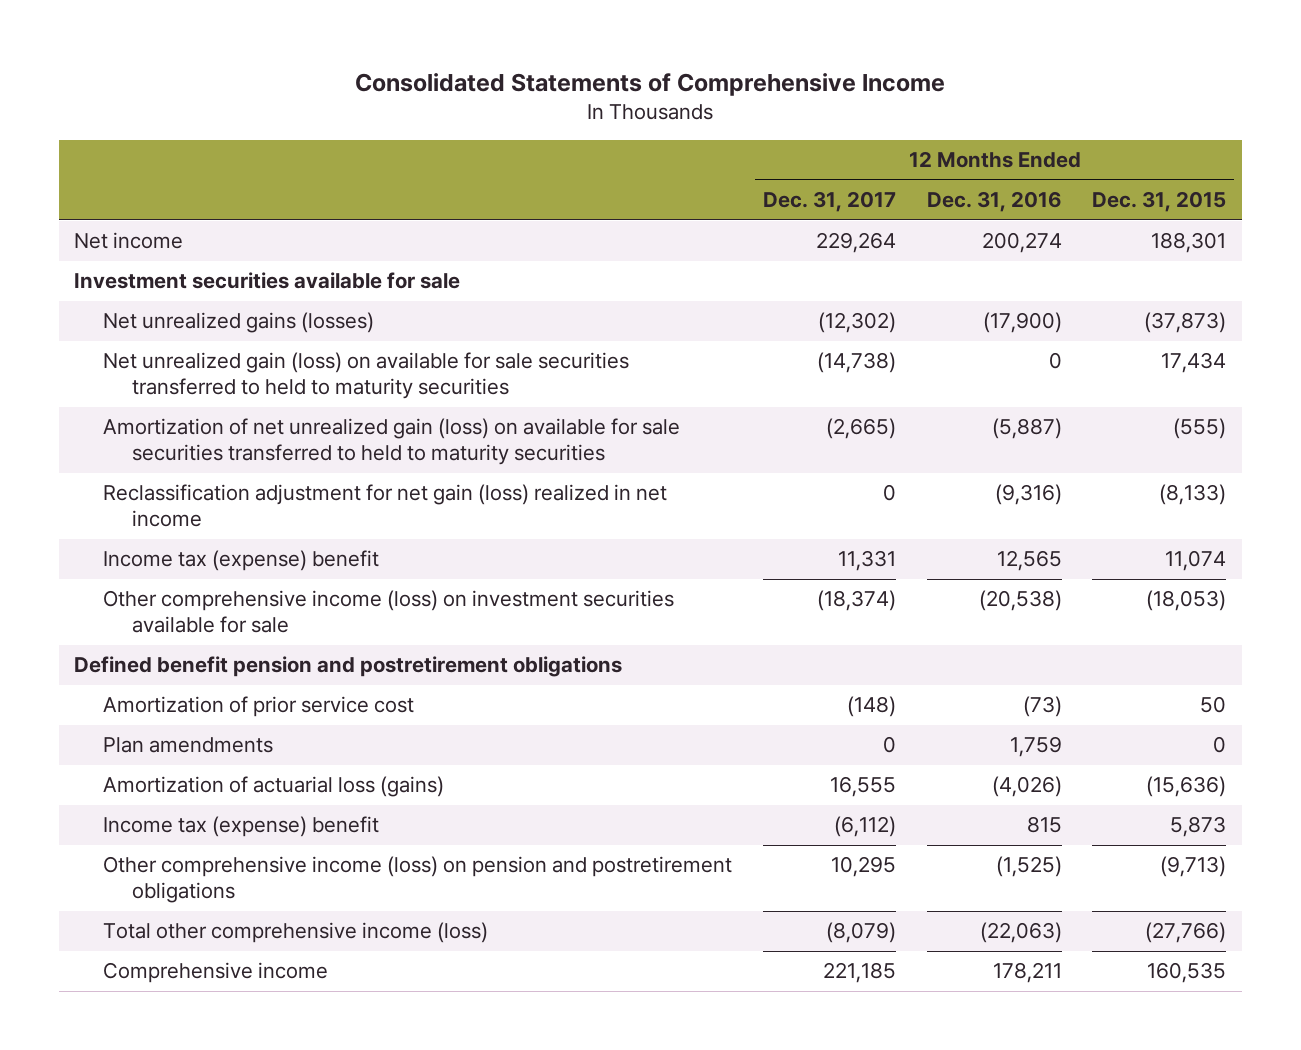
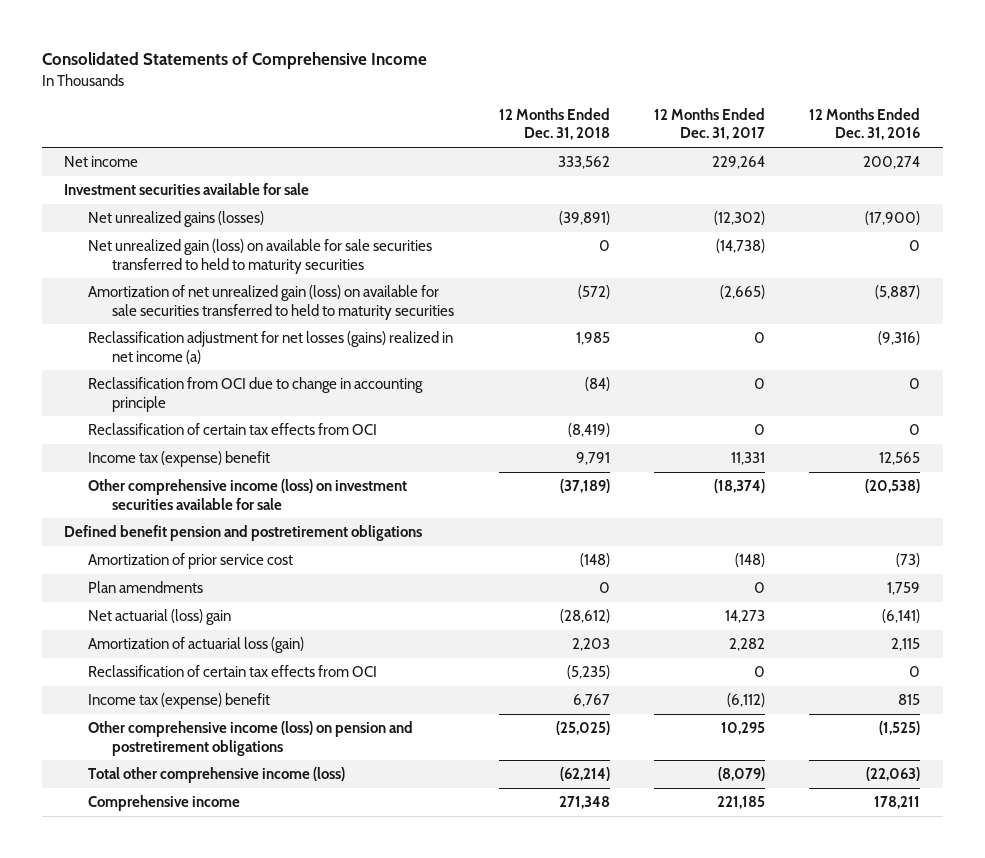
[1092,191,1227,213] Dec. 31, 2015 -> none
none -> [498,107,610,141] 12 Months Ended Dec. 31, 2018
[103,484,668,528] Reclassification adjustment for net gain (loss) realized in net income -> [88,331,454,364] Reclassification adjustment for net losses (gains) realized in net income (a)
none -> [88,377,424,412] Reclassification from OCI due to change in accounting principle
none -> [88,423,378,436] Reclassification of certain tax effects from OCI
[103,776,445,798] Amortization of actuarial loss (gains) -> [88,609,232,626] Net actuarial (loss) gain
[830,776,897,798] 16,555 -> [724,610,765,624] 14,273
[991,776,1062,798] (4,026) -> [882,609,921,624] (6,141)
none -> [88,637,305,654] Amortization of actuarial loss (gain)
none -> [88,665,378,678] Reclassification of certain tax effects from OCI

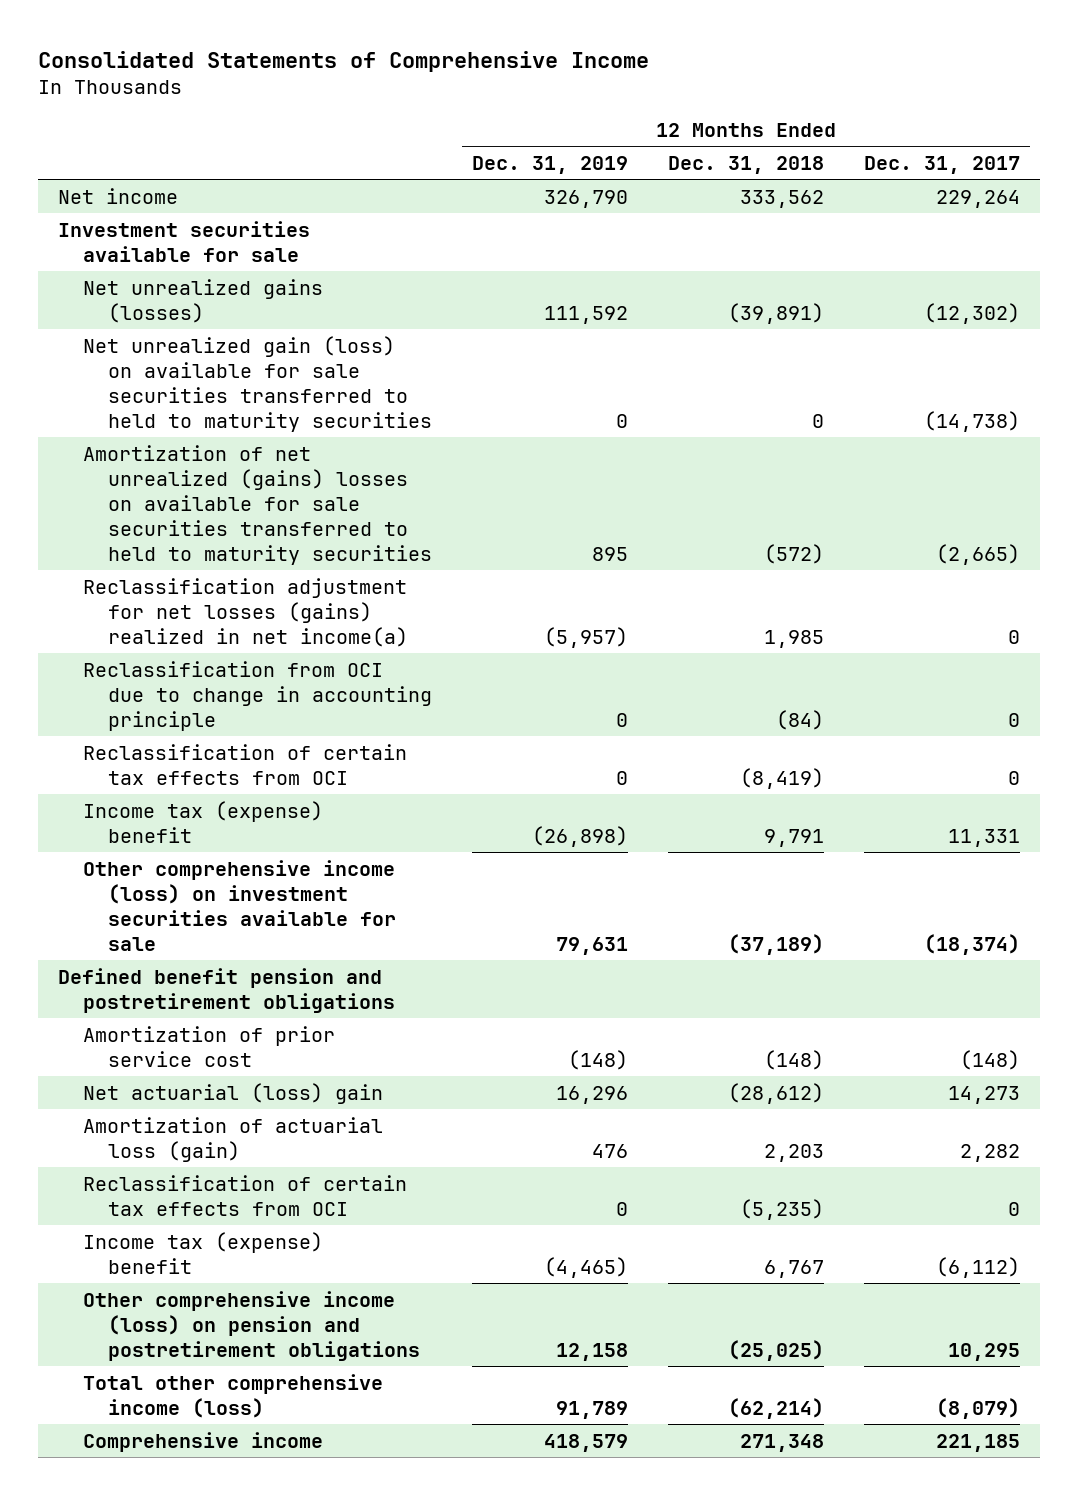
[809,107,921,141] 12 Months Ended Dec. 31, 2016 -> none
none -> [471,155,628,174] Dec. 31, 2019
[88,285,455,320] Amortization of net unrealized gain (loss) on available for sale securities transferred to held to maturity securities -> [82,444,432,565] Amortization of net unrealized (gains) losses on available for sale securities transferred to held to maturity securities
[88,331,454,364] Reclassification adjustment for net losses (gains) realized in net income (a) -> [82,577,408,647] Reclassification adjustment for net losses (gains) realized in net income(a)
[88,581,204,594] Plan amendments -> none

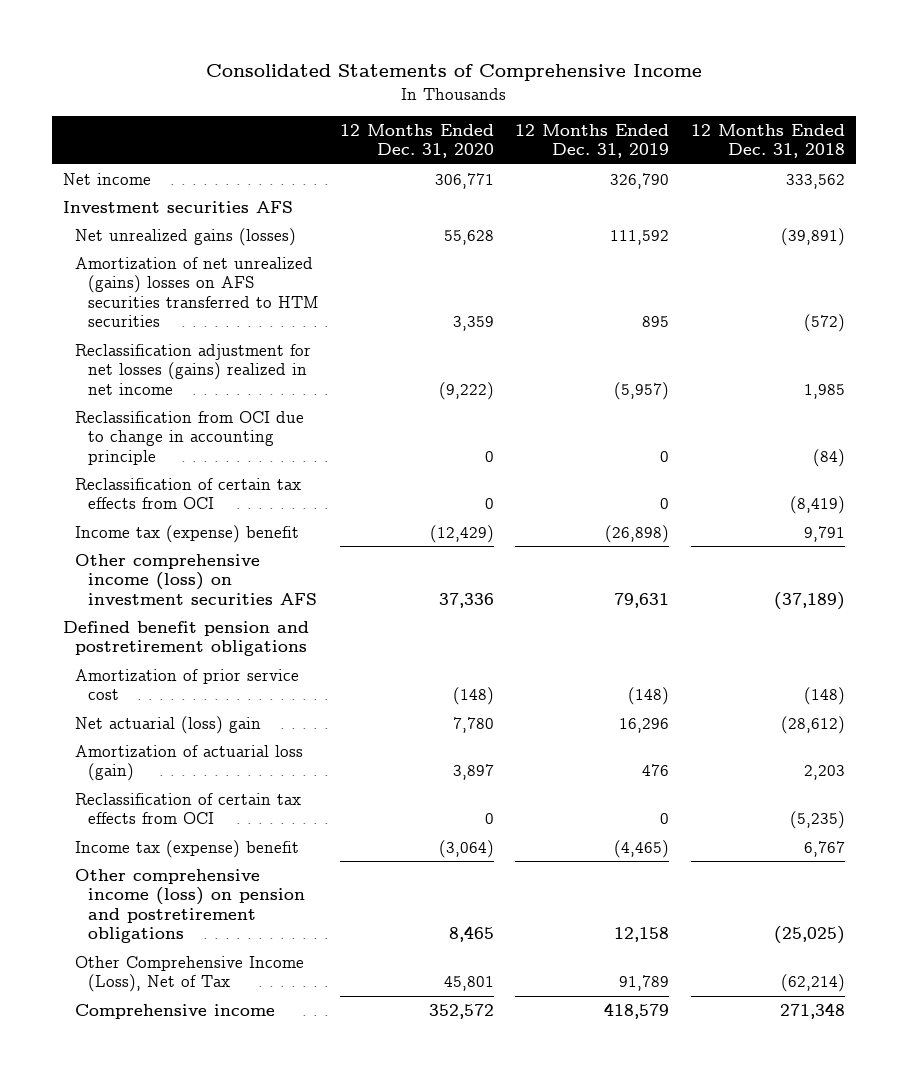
[863,155,1020,174] Dec. 31, 2017 -> none
none -> [339,123,494,159] 12 Months Ended Dec. 31, 2020
[57,220,310,262] Investment securities available for sale -> [62,200,293,213] Investment securities AFS
[82,335,432,432] Net unrealized gain (loss) on available for sale securities transferred to held to maturity securities -> none
[82,444,432,565] Amortization of net unrealized (gains) losses on available for sale securities transferred to held to maturity securities -> [75,256,319,328] Amortization of net unrealized (gains) losses on AFS securities transferred to HTM securities
[82,577,408,647] Reclassification adjustment for net losses (gains) realized in net income(a) -> [75,343,312,395] Reclassification adjustment for net losses (gains) realized in net income
[82,859,396,951] Other comprehensive income (loss) on investment securities available for sale -> [75,553,318,605] Other comprehensive income (loss) on investment securities AFS
[82,1373,383,1418] Total other comprehensive income (loss) -> [75,955,305,993] Other Comprehensive Income (Loss), Net of Tax

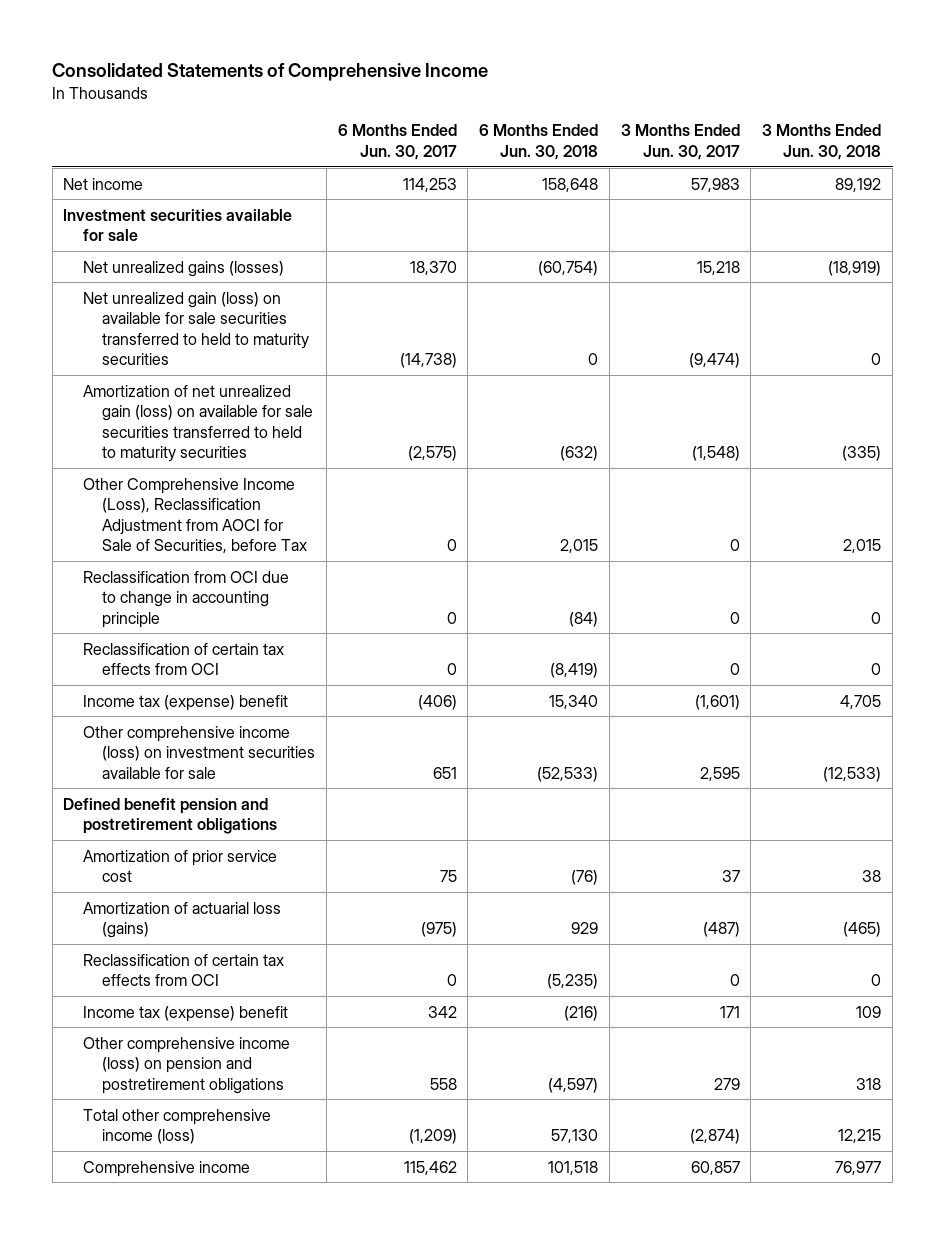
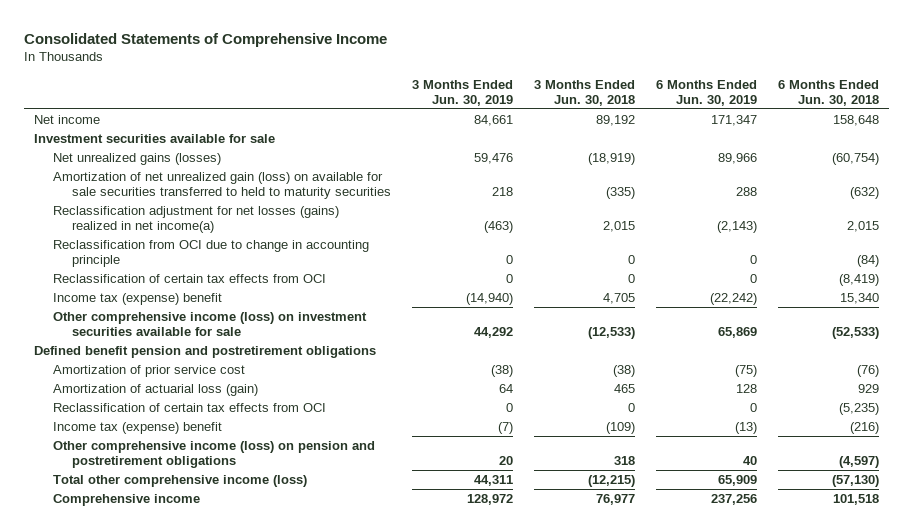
[337,124,457,160] 6 Months Ended Jun. 30, 2017 -> none
[620,124,740,160] 3 Months Ended Jun. 30, 2017 -> none
none -> [412,79,514,106] 3 Months Ended Jun. 30, 2019
none -> [655,79,757,106] 6 Months Ended Jun. 30, 2019
[82,291,309,366] Net unrealized gain (loss) on available for sale securities transferred to held to maturity securities -> none
[82,477,307,554] Other Comprehensive Income (Loss), Reclassification Adjustment from AOCI for Sale of Securities, before Tax -> [53,206,340,234] Reclassification adjustment for net losses (gains) realized in net income(a)
[862,870,882,883] 38 -> [613,365,636,378] (38)
[82,901,281,939] Amortization of actuarial loss (gains) -> [53,384,259,397] Amortization of actuarial loss (gain)
[843,922,882,938] (465) -> [614,384,636,394] 465
[856,1005,882,1018] 109 -> [606,422,636,435] (109)
[551,1129,599,1144] 57,130 -> [831,475,879,488] (57,130)
[838,1129,882,1144] 12,215 -> [588,475,636,488] (12,215)

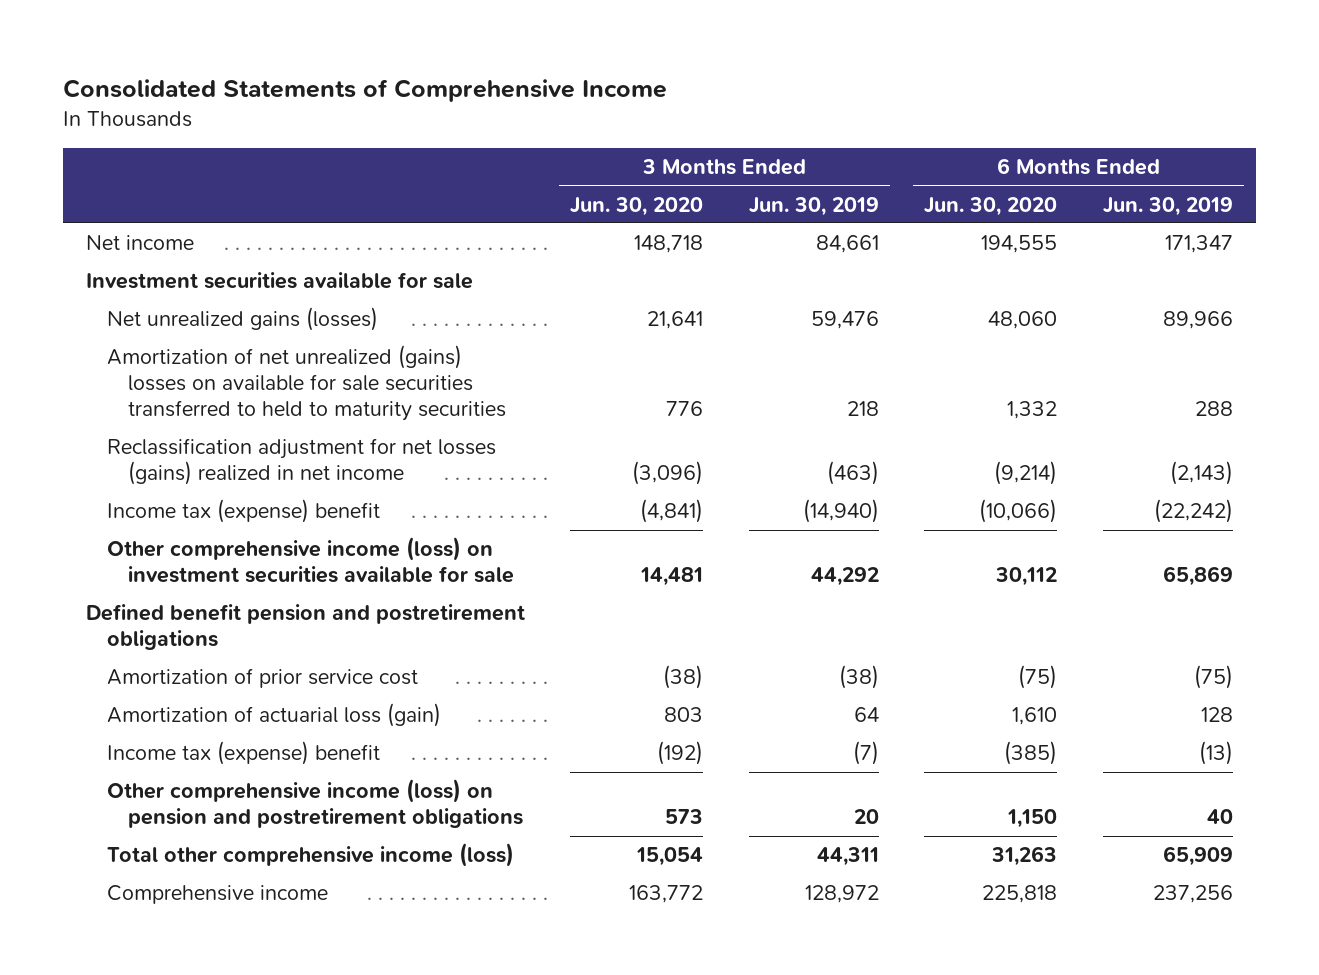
[534,79,636,106] 3 Months Ended Jun. 30, 2018 -> none
[777,79,879,106] 6 Months Ended Jun. 30, 2018 -> none
none -> [570,196,704,216] Jun. 30, 2020
none -> [924,196,1058,216] Jun. 30, 2020
[53,240,370,268] Reclassification from OCI due to change in accounting principle -> none
[53,274,327,284] Reclassification of certain tax effects from OCI -> none
[53,172,392,200] Amortization of net unrealized gain (loss) on available for sale securities transferred to held to maturity securities -> [107,345,507,422] Amortization of net unrealized (gains) losses on available for sale securities transferred to held to maturity securities
[53,206,340,234] Reclassification adjustment for net losses (gains) realized in net income(a) -> [107,438,497,486] Reclassification adjustment for net losses (gains) realized in net income
[53,403,327,413] Reclassification of certain tax effects from OCI -> none

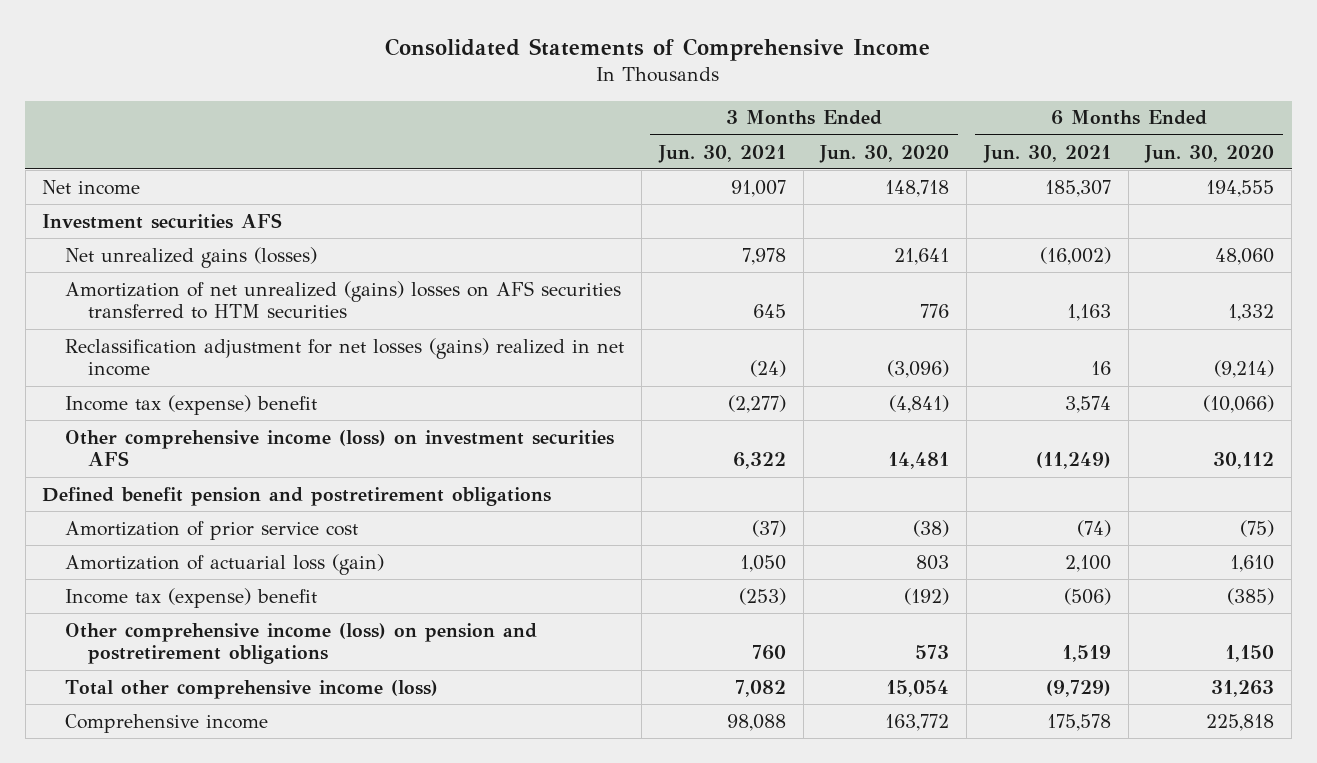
[748,196,879,216] Jun. 30, 2019 -> none
[1102,196,1233,216] Jun. 30, 2019 -> none
none -> [657,144,786,163] Jun. 30, 2021
none -> [982,144,1111,163] Jun. 30, 2021
[85,272,473,290] Investment securities available for sale -> [42,212,283,229] Investment securities AFS
[107,345,507,422] Amortization of net unrealized (gains) losses on available for sale securities transferred to held to maturity securities -> [65,280,622,320] Amortization of net unrealized (gains) losses on AFS securities transferred to HTM securities
[107,537,515,584] Other comprehensive income (loss) on investment securities available for sale -> [65,429,615,467] Other comprehensive income (loss) on investment securities AFS

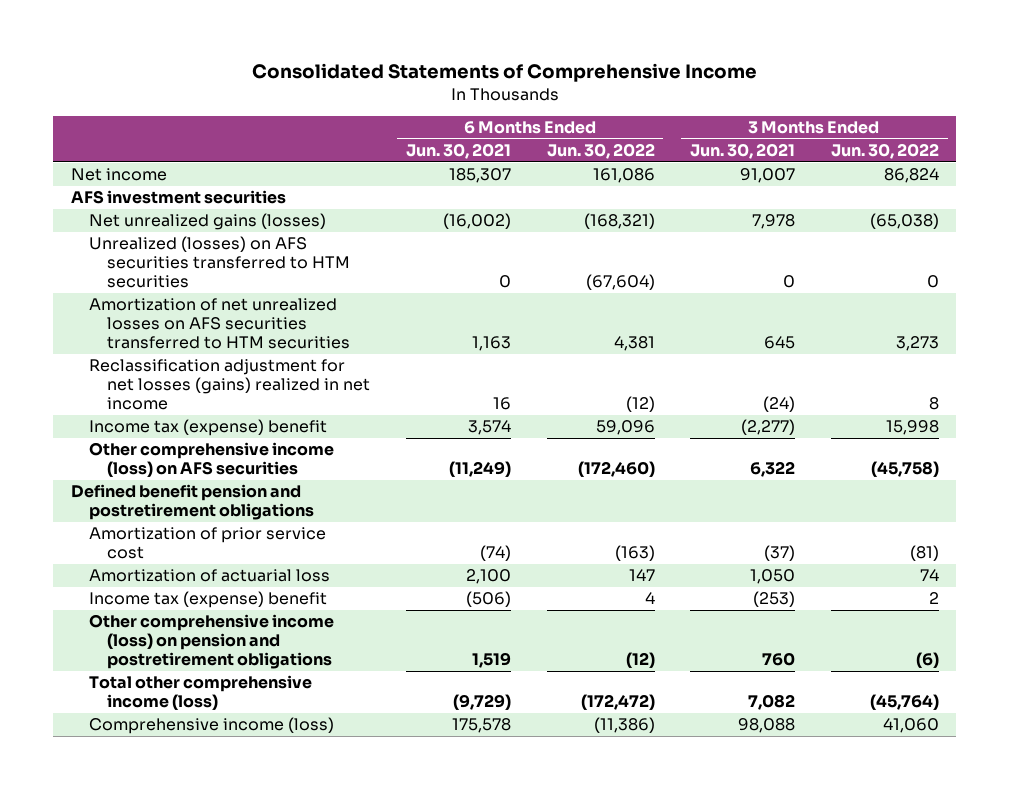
[819,144,950,163] Jun. 30, 2020 -> none
[1144,144,1275,163] Jun. 30, 2020 -> none
none -> [546,142,655,159] Jun. 30, 2022
none -> [830,142,939,159] Jun. 30, 2022
[42,212,283,229] Investment securities AFS -> [70,190,286,205] AFS investment securities
none -> [89,236,351,289] Unrealized (losses) on AFS securities transferred to HTM securities
[65,280,622,320] Amortization of net unrealized (gains) losses on AFS securities transferred to HTM securities -> [89,298,351,350] Amortization of net unrealized losses on AFS securities transferred to HTM securities
[65,429,615,467] Other comprehensive income (loss) on investment securities AFS -> [89,442,335,478] Other comprehensive income (loss) on AFS securities
[65,553,385,575] Amortization of actuarial loss (gain) -> [89,569,331,583] Amortization of actuarial loss
[65,713,269,733] Comprehensive income -> [89,717,335,735] Comprehensive income (loss)

